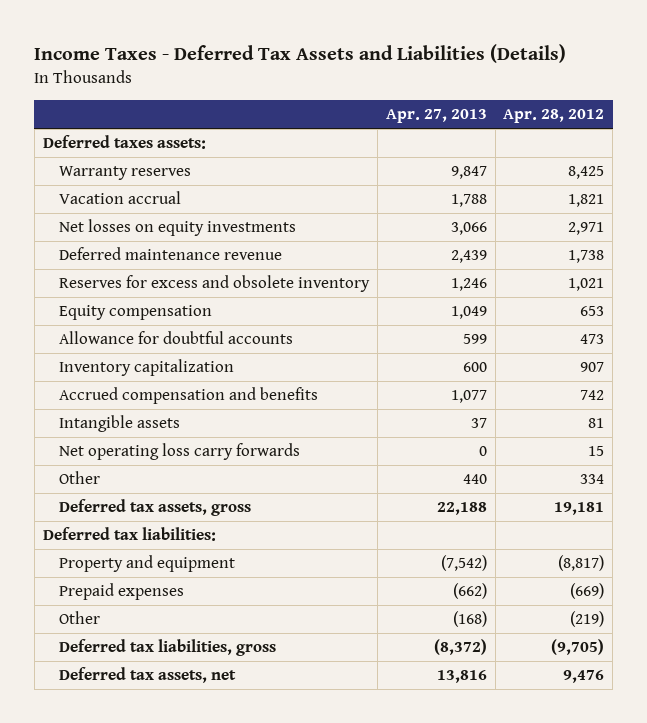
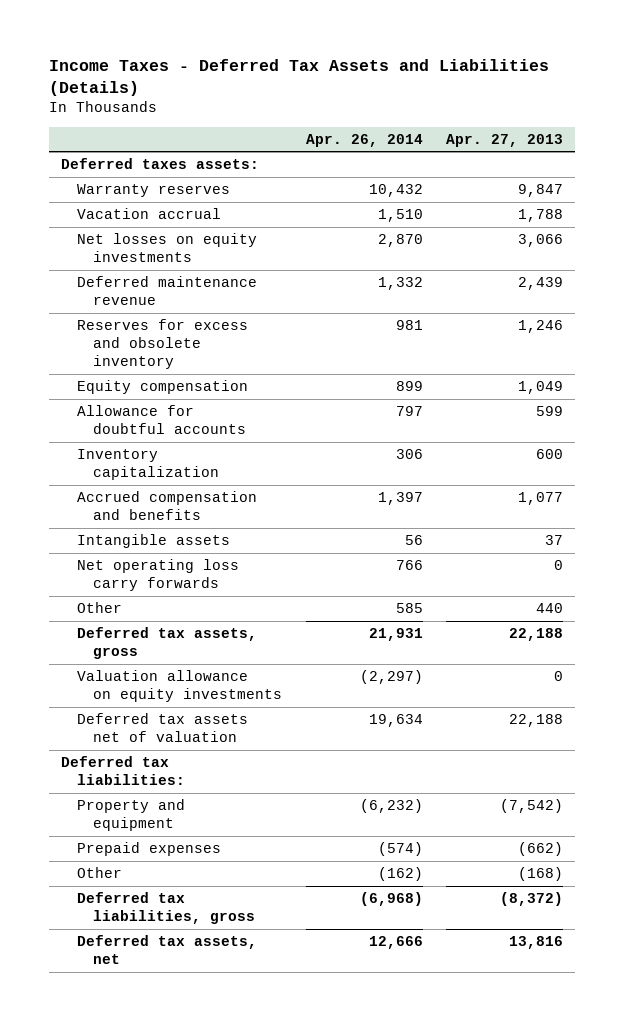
[503,109,605,124] Apr. 28, 2012 -> none
none -> [305,133,423,147] Apr. 26, 2014
none -> [76,670,283,702] Valuation allowance on equity investments
none -> [76,713,248,742] Deferred tax assets net of valuation

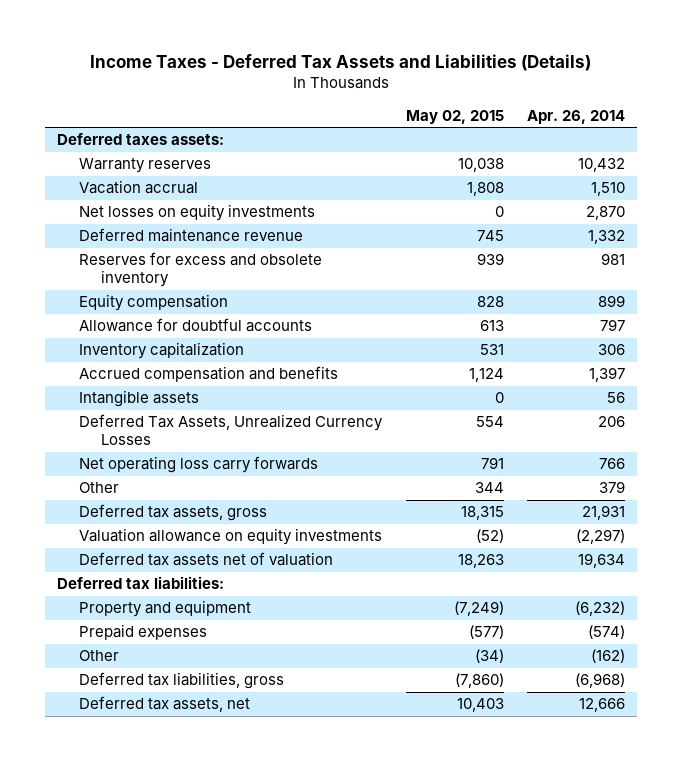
[445,133,563,147] Apr. 27, 2013 -> none
none -> [405,109,504,124] May 02, 2015
none -> [79,414,384,446] Deferred Tax Assets, Unrealized Currency Losses
[395,603,423,614] 585 -> [598,481,625,494] 379

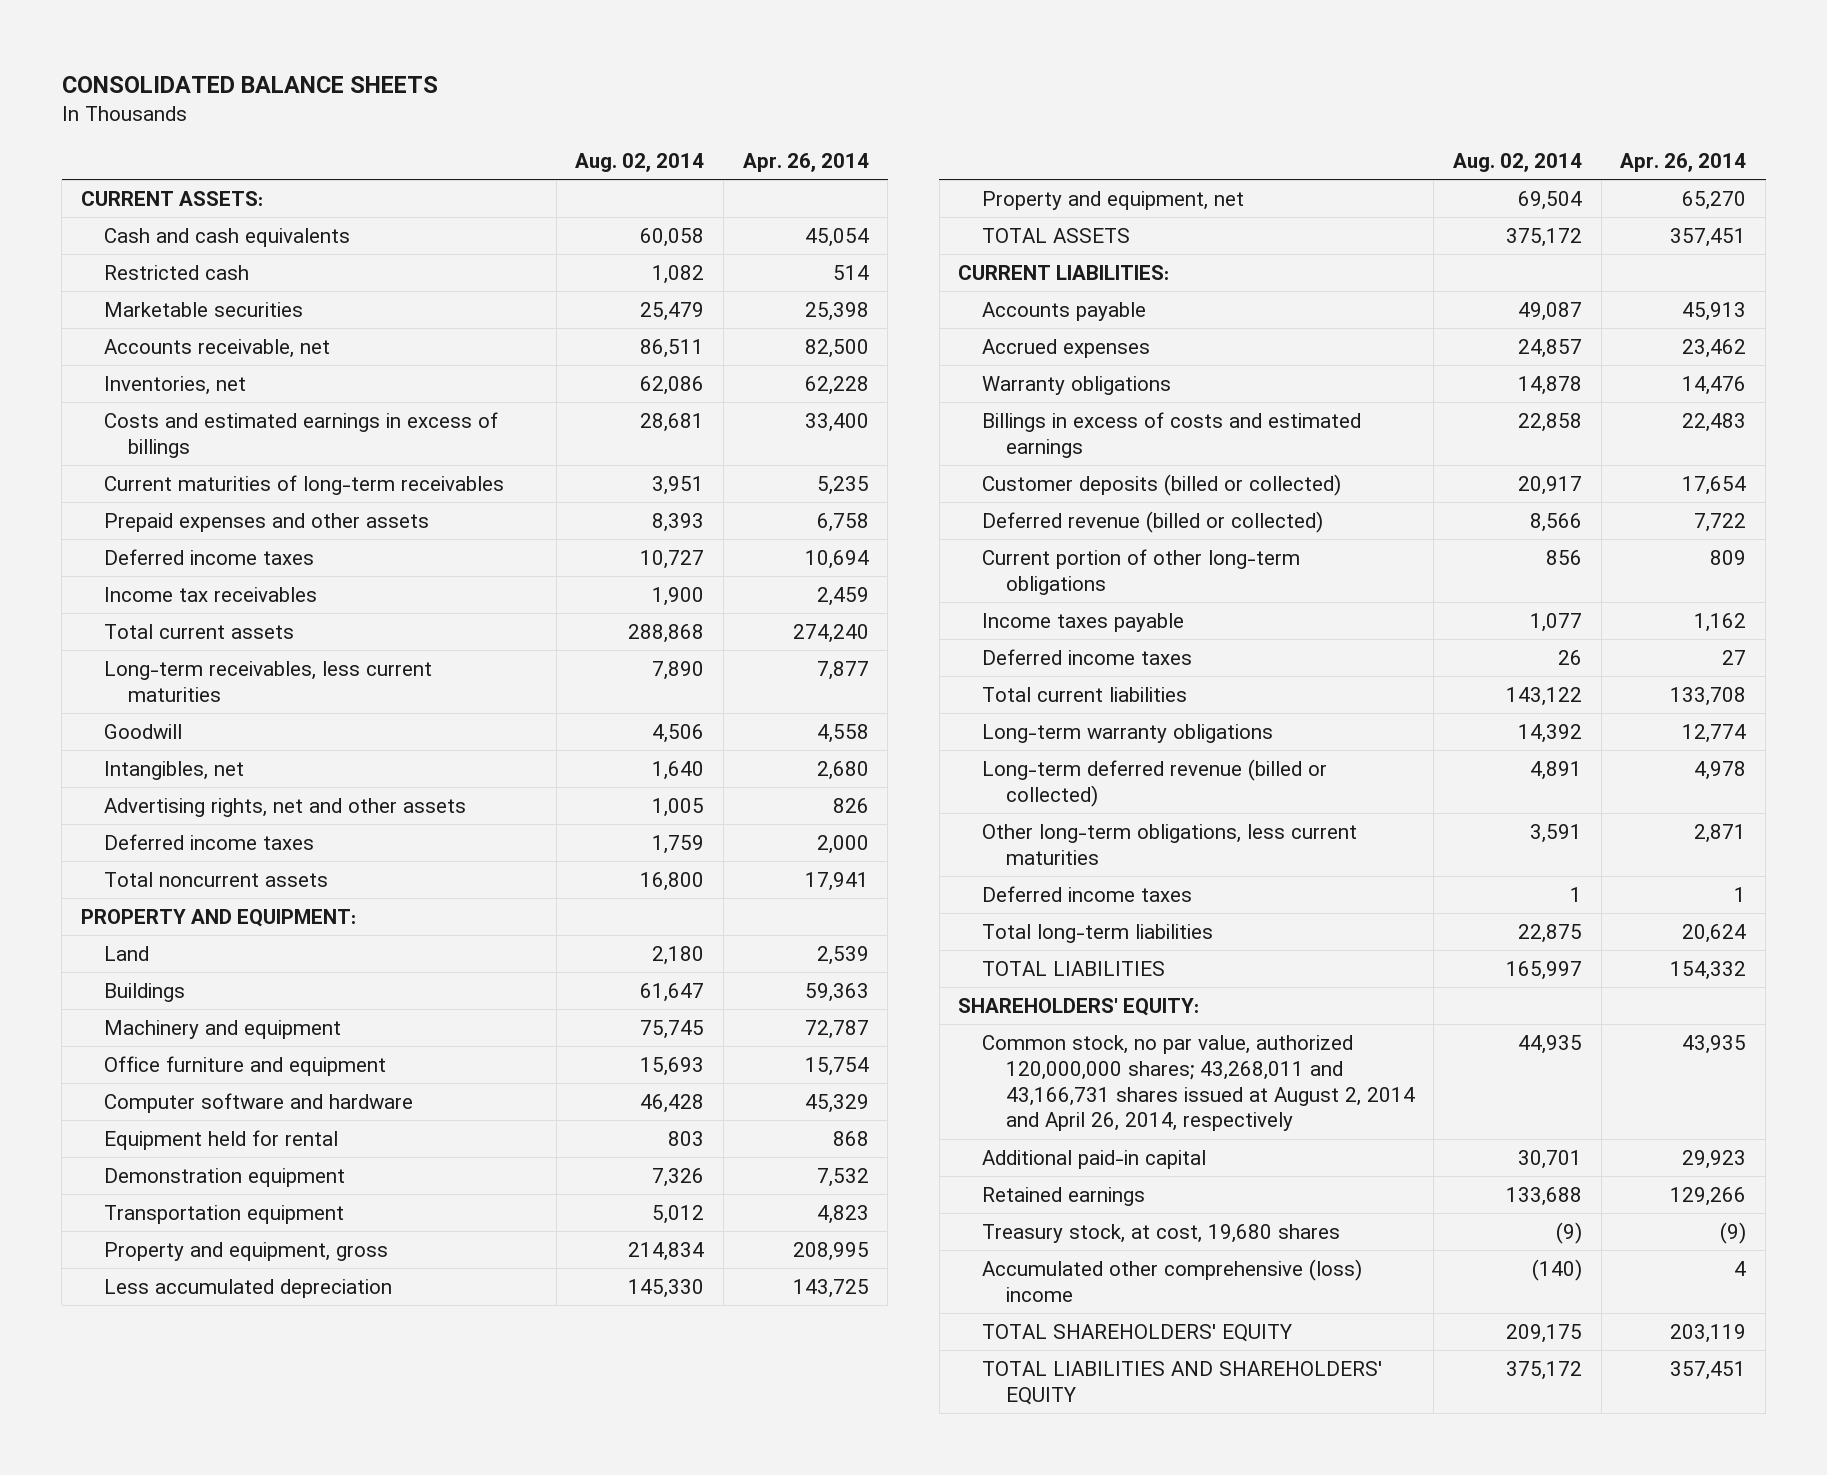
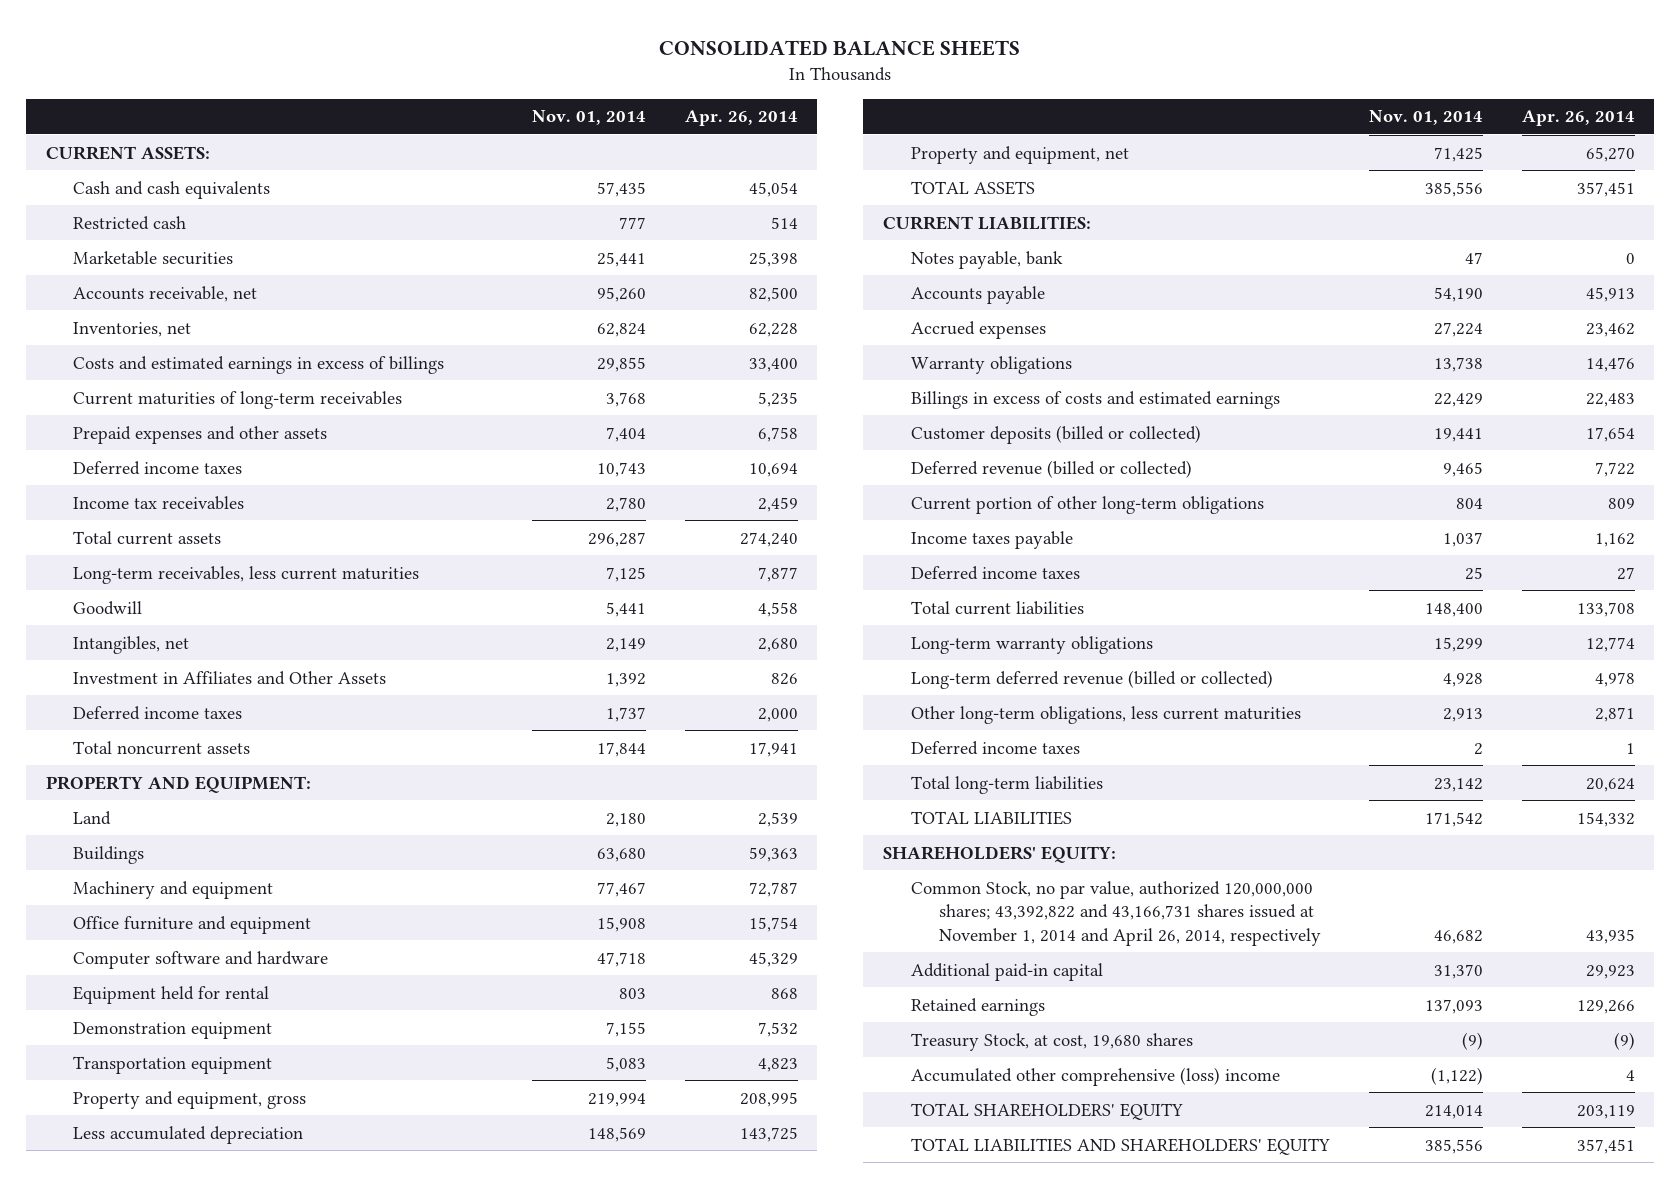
[575,152,705,172] Aug. 02, 2014 -> none
none -> [531,110,646,126] Nov. 01, 2014
[104,798,467,818] Advertising rights, net and other assets -> [73,670,387,685] Investment in Affiliates and Other Assets
none -> [910,250,1063,269] Notes payable, bank
[981,1035,1415,1132] Common stock, no par value, authorized 120,000,000 shares; 43,268,011 and 43,166,731 shares issued at August 2, 2014 and April 26, 2014, respectively -> [910,880,1321,946] Common Stock, no par value, authorized 120,000,000 shares; 43,392,822 and 43,166,731 shares issued at November 1, 2014 and April 26, 2014, respectively
[981,1224,1340,1244] Treasury stock, at cost, 19,680 shares -> [910,1032,1193,1051] Treasury Stock, at cost, 19,680 shares

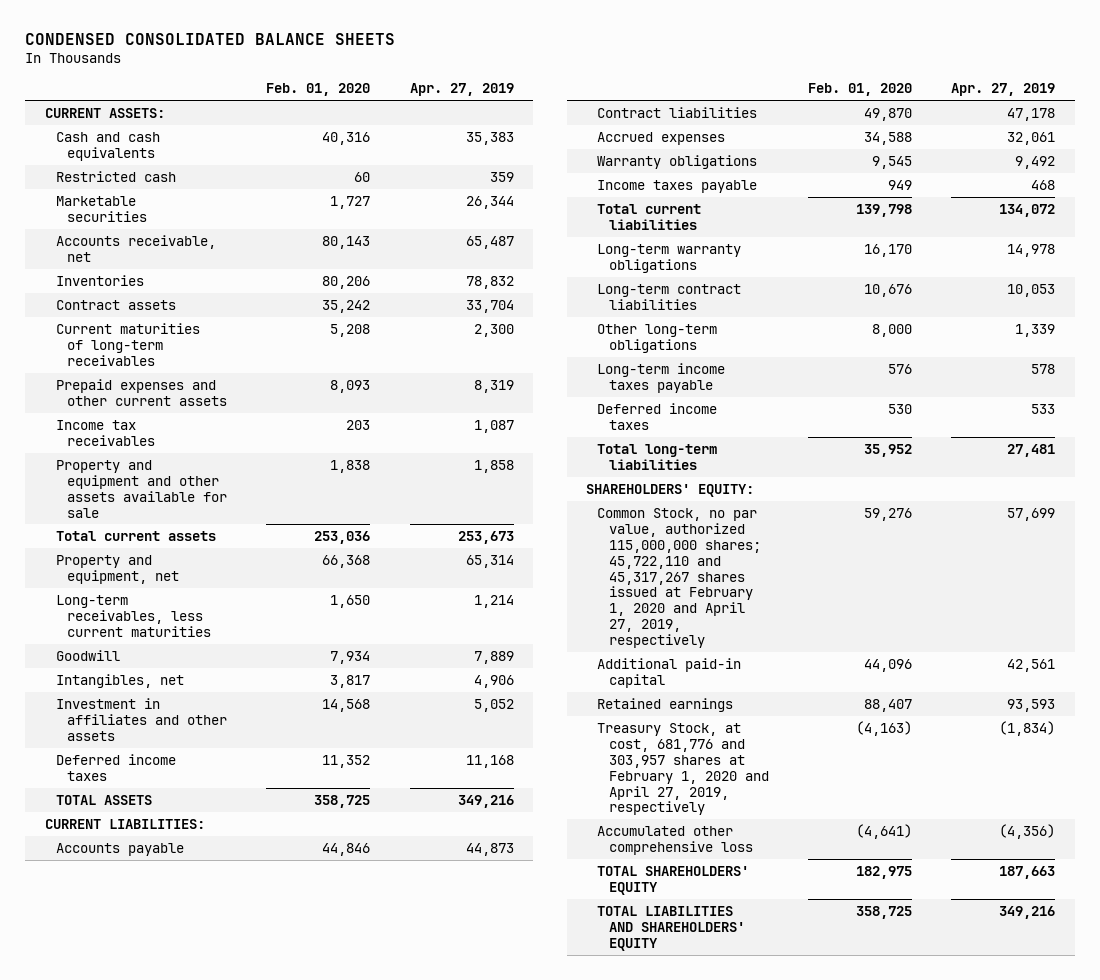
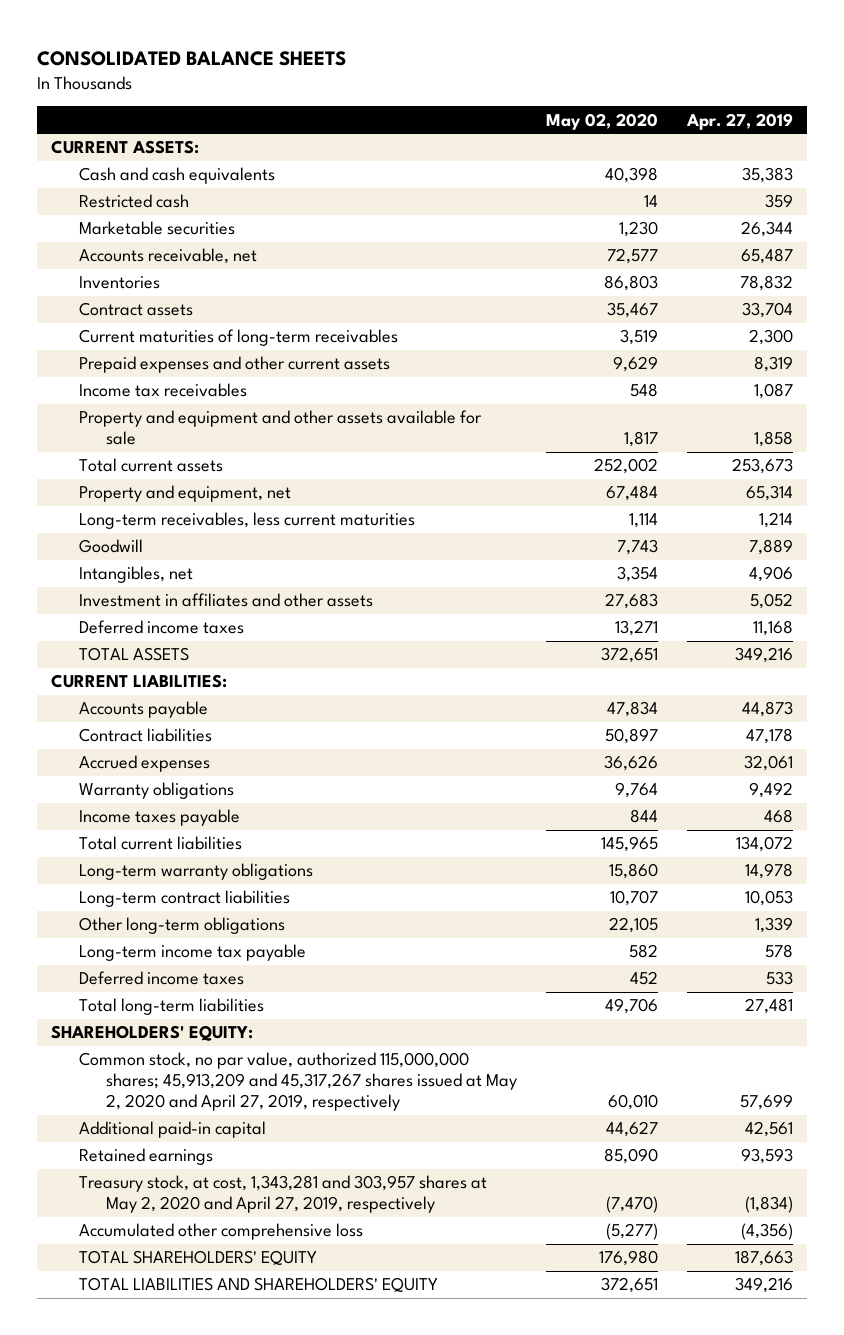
[24,33,395,46] CONDENSED CONSOLIDATED BALANCE SHEETS -> [36,50,346,66] CONSOLIDATED BALANCE SHEETS
[266,83,371,97] Feb. 01, 2020 -> none
none -> [545,112,658,130] May 02, 2020
[597,362,726,393] Long-term income taxes payable -> [78,944,306,962] Long-term income tax payable
[597,507,761,649] Common Stock, no par value, authorized 115,000,000 shares; 45,722,110 and 45,317,267 shares issued at February 1, 2020 and April 27, 2019, respectively -> [78,1052,517,1112] Common stock, no par value, authorized 115,000,000 shares; 45,913,209 and 45,317,267 shares issued at May 2, 2020 and April 27, 2019, respectively
[597,722,769,816] Treasury Stock, at cost, 681,776 and 303,957 shares at February 1, 2020 and April 27, 2019, respectively -> [78,1175,487,1214] Treasury stock, at cost, 1,343,281 and 303,957 shares at May 2, 2020 and April 27, 2019, respectively

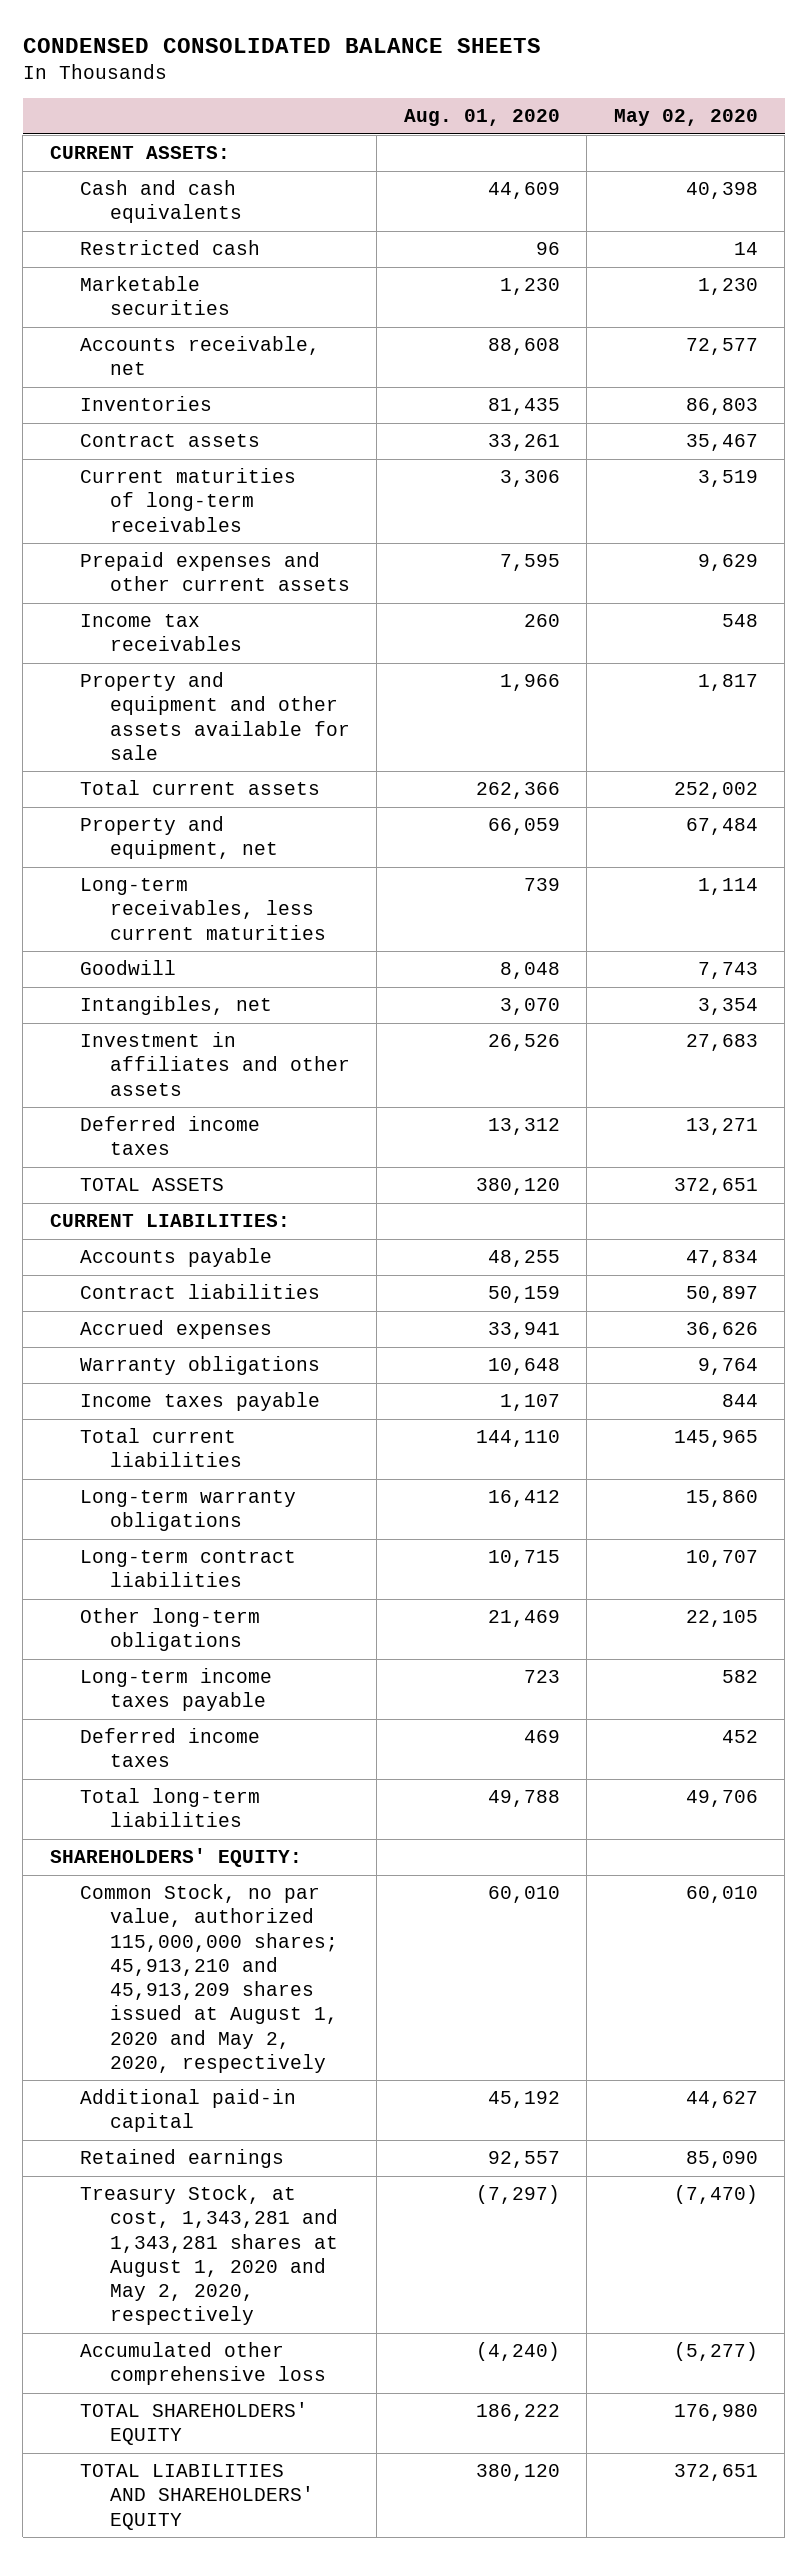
[36,50,346,66] CONSOLIDATED BALANCE SHEETS -> [22,37,541,53] CONDENSED CONSOLIDATED BALANCE SHEETS
[685,112,793,130] Apr. 27, 2019 -> none
none -> [403,109,560,127] Aug. 01, 2020
[78,944,306,962] Long-term income tax payable -> [79,1668,272,1712] Long-term income taxes payable
[78,1052,517,1112] Common stock, no par value, authorized 115,000,000 shares; 45,913,209 and 45,317,267 shares issued at May 2, 2020 and April 27, 2019, respectively -> [79,1884,338,2073] Common Stock, no par value, authorized 115,000,000 shares; 45,913,210 and 45,913,209 shares issued at August 1, 2020 and May 2, 2020, respectively
[78,1175,487,1214] Treasury stock, at cost, 1,343,281 and 303,957 shares at May 2, 2020 and April 27, 2019, respectively -> [79,2185,338,2326] Treasury Stock, at cost, 1,343,281 and 1,343,281 shares at August 1, 2020 and May 2, 2020, respectively

